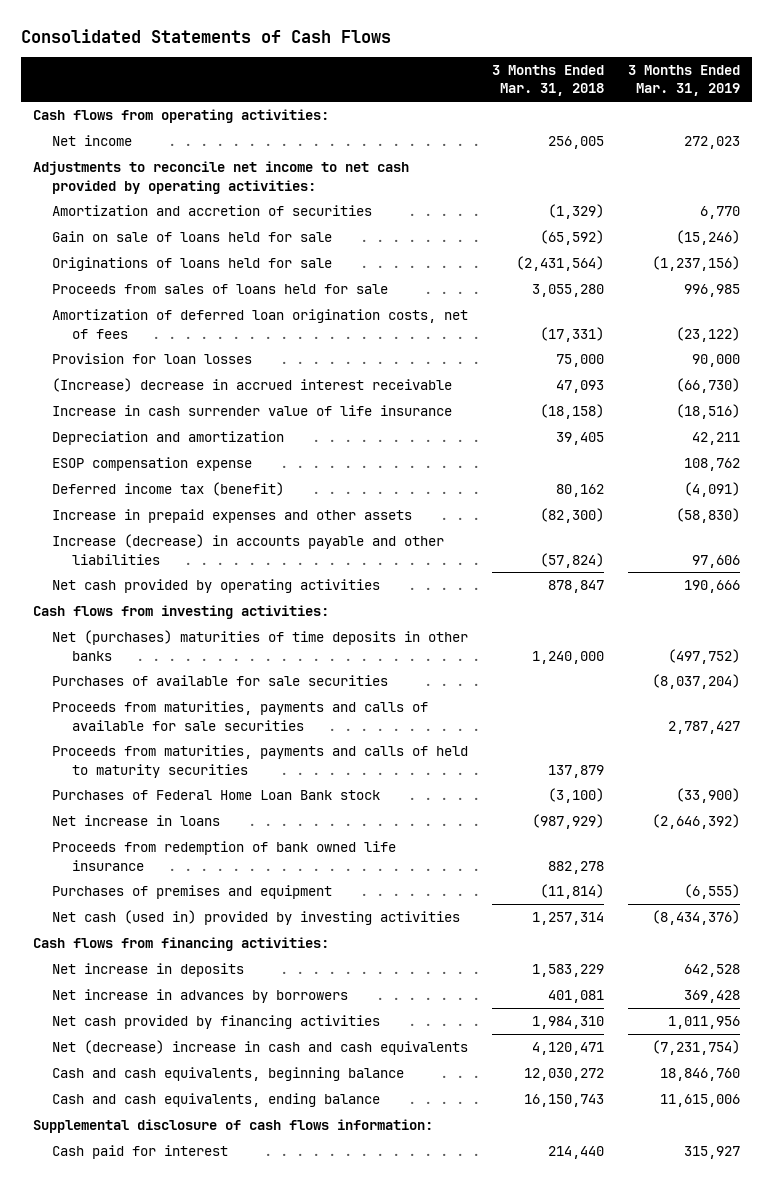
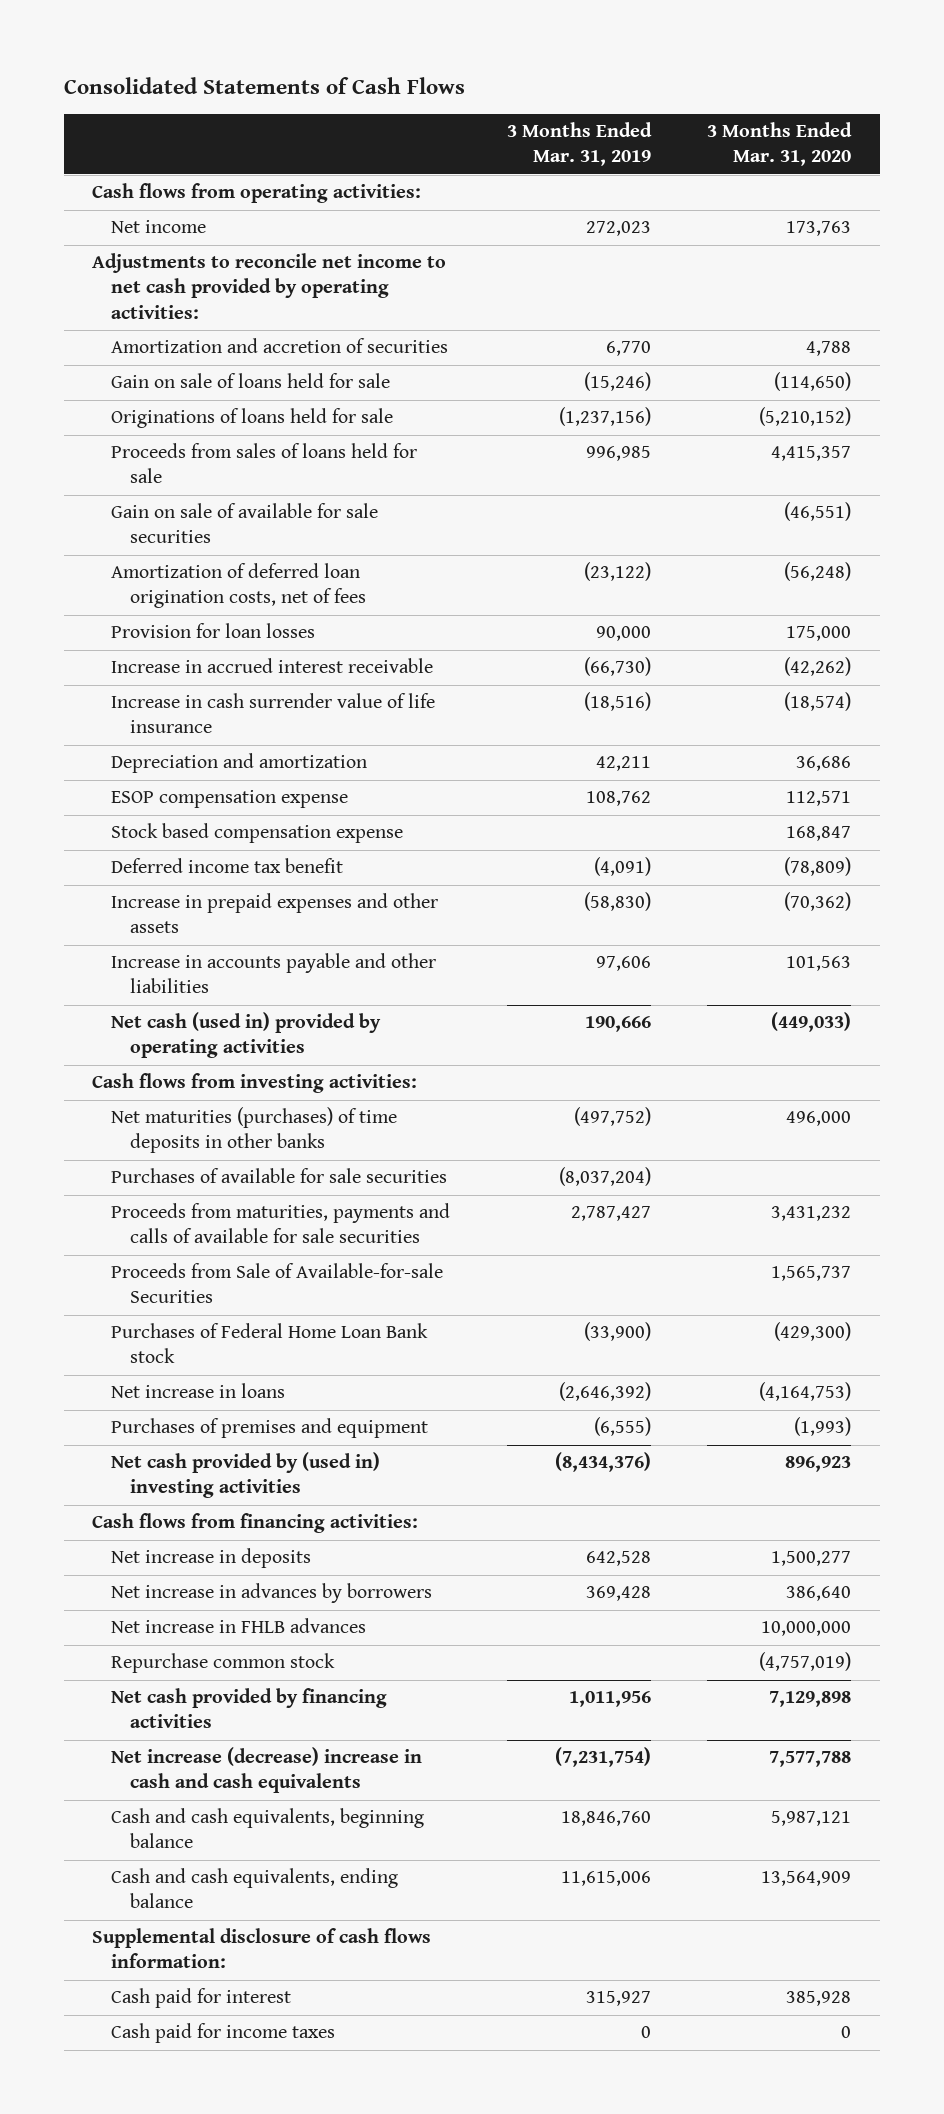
[492,65,605,97] 3 Months Ended Mar. 31, 2018 -> none
none -> [707,122,853,167] 3 Months Ended Mar. 31, 2020
none -> [111,503,379,544] Gain on sale of available for sale securities
[52,378,453,393] (Increase) decrease in accrued interest receivable -> [111,658,434,674] Increase in accrued interest receivable
none -> [111,823,404,844] Stock based compensation expense
[52,482,285,497] Deferred income tax (benefit) -> [111,858,344,874] Deferred income tax benefit
[52,534,445,565] Increase (decrease) in accounts payable and other liabilities -> [111,953,437,994] Increase in accounts payable and other liabilities
[52,579,381,594] Net cash provided by operating activities -> [111,1012,382,1059] Net cash (used in) provided by operating activities
[52,630,469,661] Net (purchases) maturities of time deposits in other banks -> [111,1107,398,1154] Net maturities (purchases) of time deposits in other banks
[52,745,469,778] Proceeds from maturities, payments and calls of held to maturity securities -> none
none -> [111,1263,444,1304] Proceeds from Sale of Available-for-sale Securities
[52,841,397,871] Proceeds from redemption of bank owned life insurance -> none
[52,910,461,926] Net cash (used in) provided by investing activities -> [111,1452,381,1499] Net cash provided by (used in) investing activities
none -> [111,1618,367,1634] Net increase in FHLB advances
none -> [111,1653,336,1674] Repurchase common stock
[52,1040,469,1056] Net (decrease) increase in cash and cash equivalents -> [111,1747,423,1794] Net increase (decrease) increase in cash and cash equivalents
none -> [111,2023,336,2044] Cash paid for income taxes

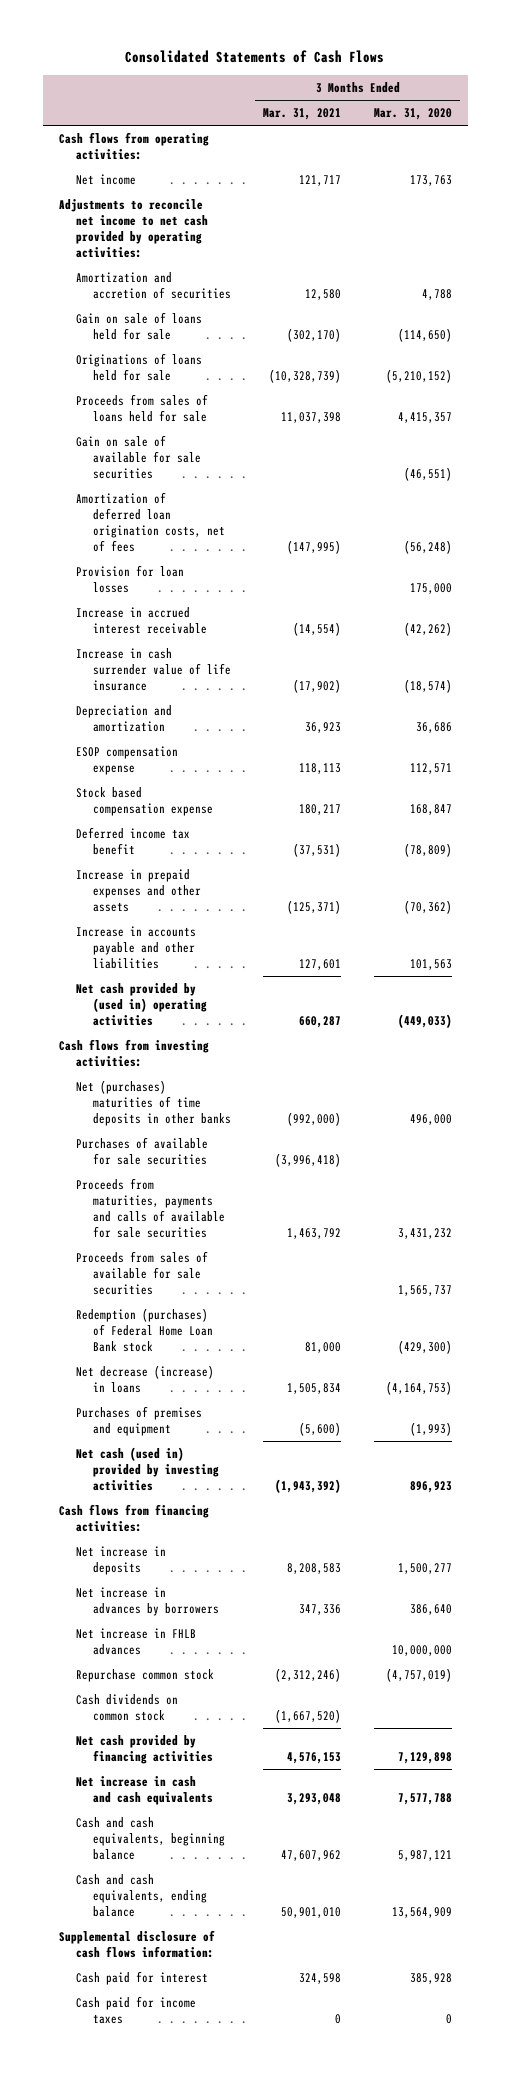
[506,122,652,167] 3 Months Ended Mar. 31, 2019 -> none
none -> [263,108,342,121] Mar. 31, 2021
[111,1012,382,1059] Net cash (used in) provided by operating activities -> [75,983,207,1027] Net cash provided by (used in) operating activities
[111,1107,398,1154] Net maturities (purchases) of time deposits in other banks -> [75,1080,231,1127] Net (purchases) maturities of time deposits in other banks
[111,1263,444,1304] Proceeds from Sale of Available-for-sale Securities -> [75,1251,208,1296] Proceeds from sales of available for sale securities
[111,1323,429,1364] Purchases of Federal Home Loan Bank stock -> [75,1308,213,1353] Redemption (purchases) of Federal Home Loan Bank stock
[111,1383,286,1399] Net increase in loans -> [75,1365,214,1394] Net decrease (increase) in loans
[111,1452,381,1499] Net cash provided by (used in) investing activities -> [75,1447,219,1492] Net cash (used in) provided by investing activities
none -> [75,1694,178,1722] Cash dividends on common stock
[111,1747,423,1794] Net increase (decrease) increase in cash and cash equivalents -> [75,1776,213,1806] Net increase in cash and cash equivalents

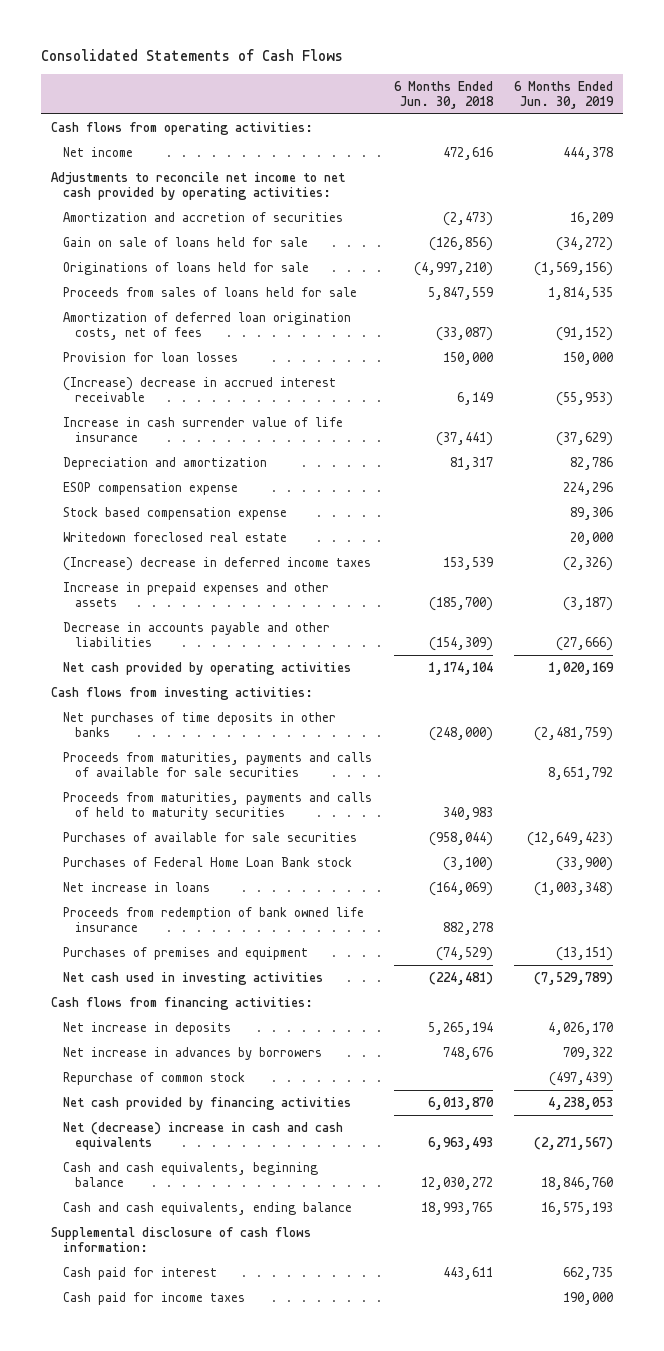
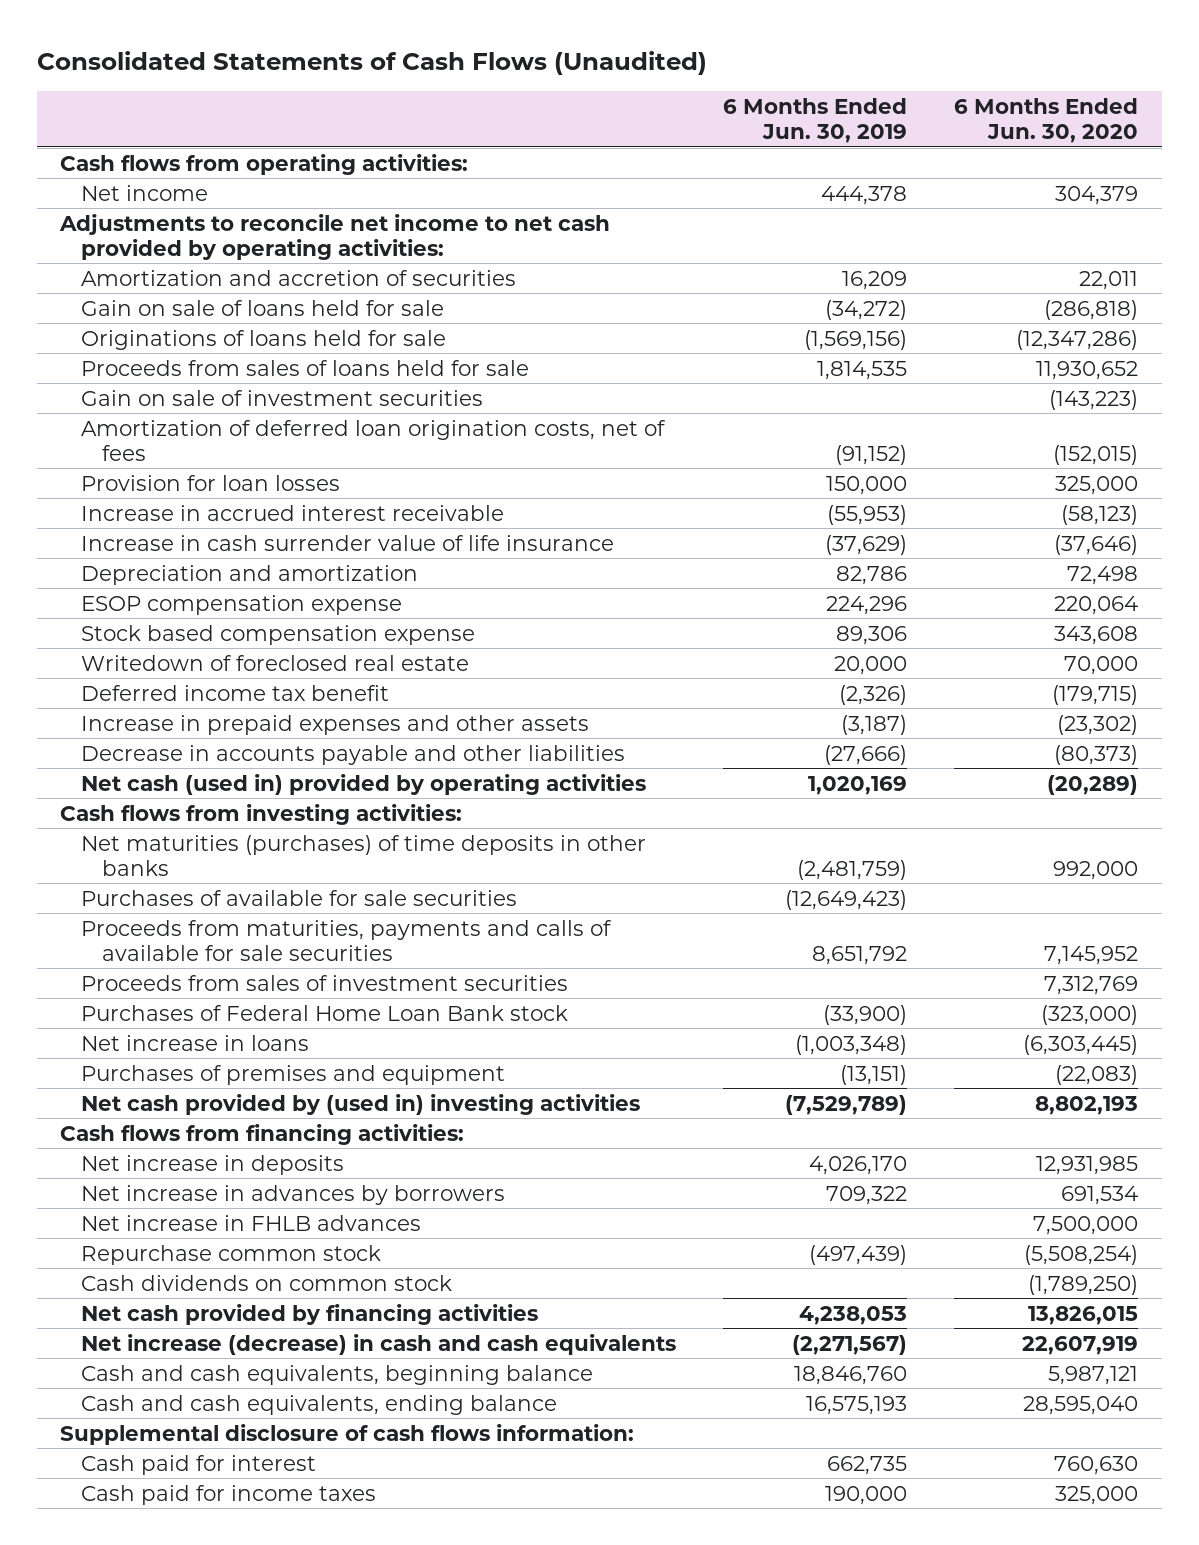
[40,49,343,62] Consolidated Statements of Cash Flows -> [36,50,707,75] Consolidated Statements of Cash Flows (Unaudited)
[393,80,494,110] 6 Months Ended Jun. 30, 2018 -> none
none -> [954,98,1139,144] 6 Months Ended Jun. 30, 2020
none -> [81,389,484,406] Gain on sale of investment securities
[63,376,337,402] (Increase) decrease in accrued interest receivable -> [81,504,505,521] Increase in accrued interest receivable
[63,531,288,542] Writedown foreclosed real estate -> [81,654,470,671] Writedown of foreclosed real estate
[63,556,372,571] (Increase) decrease in deferred income taxes -> [81,684,390,701] Deferred income tax benefit
[63,661,352,675] Net cash provided by operating activities -> [81,773,647,795] Net cash (used in) provided by operating activities
[63,791,373,820] Proceeds from maturities, payments and calls of held to maturity securities -> none
[63,711,337,737] Net purchases of time deposits in other banks -> [81,834,647,876] Net maturities (purchases) of time deposits in other banks
[63,751,373,777] Proceeds from maturities, payments and calls of available for sale securities -> [81,919,613,961] Proceeds from maturities, payments and calls of available for sale securities
none -> [81,974,569,991] Proceeds from sales of investment securities
[63,906,365,932] Proceeds from redemption of bank owned life insurance -> none
[63,971,324,985] Net cash used in investing activities -> [81,1093,641,1115] Net cash provided by (used in) investing activities
none -> [81,1214,422,1231] Net increase in FHLB advances
[63,1071,246,1085] Repurchase of common stock -> [81,1244,382,1265] Repurchase common stock
none -> [81,1274,453,1291] Cash dividends on common stock
[63,1121,344,1150] Net (decrease) increase in cash and cash equivalents -> [81,1333,677,1355] Net increase (decrease) in cash and cash equivalents

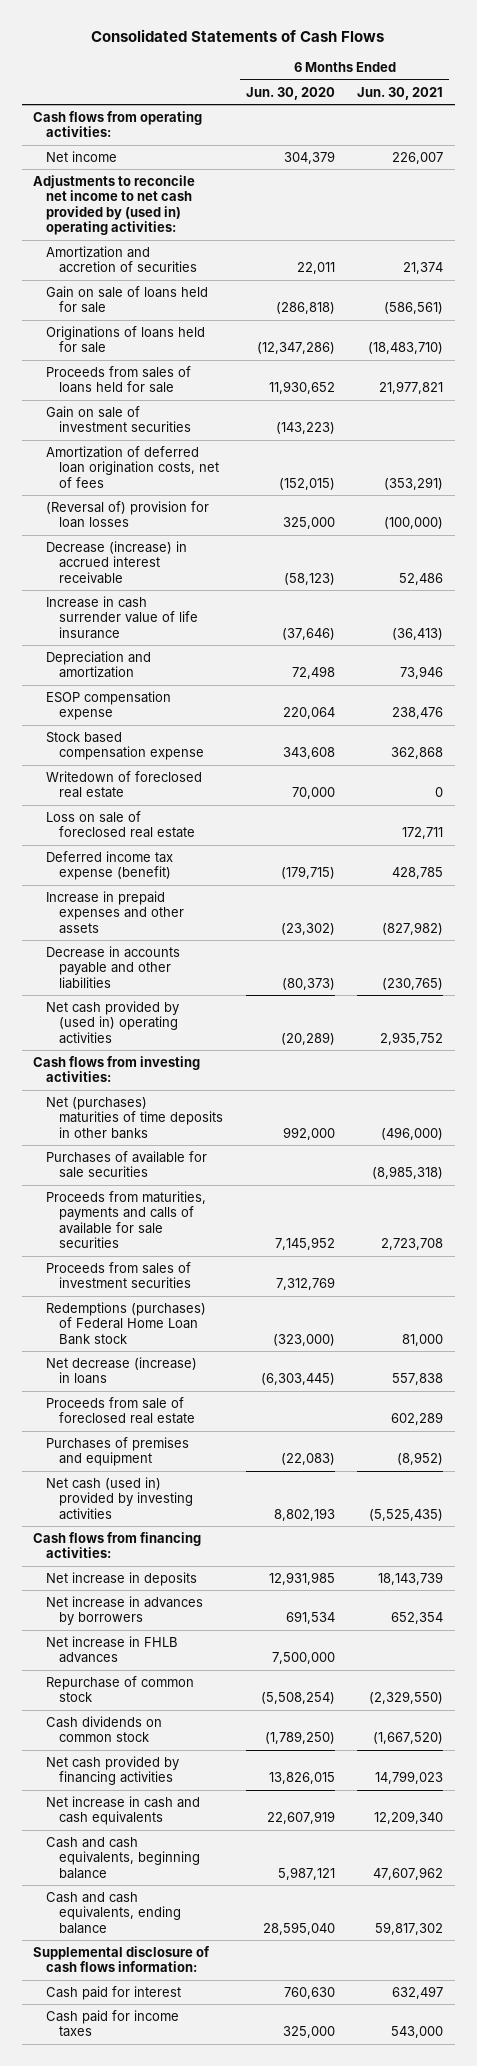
[36,50,707,75] Consolidated Statements of Cash Flows (Unaudited) -> [91,29,385,43] Consolidated Statements of Cash Flows
[723,98,908,144] 6 Months Ended Jun. 30, 2019 -> none
none -> [357,86,444,100] Jun. 30, 2021
[59,213,611,260] Adjustments to reconcile net income to net cash provided by operating activities: -> [33,175,196,236] Adjustments to reconcile net income to net cash provided by (used in) operating activities:
[81,474,341,491] Provision for loan losses -> [46,501,210,529] (Reversal of) provision for loan losses
[81,504,505,521] Increase in accrued interest receivable -> [46,541,188,584] Decrease (increase) in accrued interest receivable
none -> [46,811,196,839] Loss on sale of foreclosed real estate
[81,684,390,701] Deferred income tax benefit -> [46,851,174,881] Deferred income tax expense (benefit)
[81,773,647,795] Net cash (used in) provided by operating activities -> [46,1001,180,1044] Net cash provided by (used in) operating activities
[81,834,647,876] Net maturities (purchases) of time deposits in other banks -> [46,1097,224,1139] Net (purchases) maturities of time deposits in other banks
[81,1004,569,1021] Purchases of Federal Home Loan Bank stock -> [46,1302,207,1345] Redemptions (purchases) of Federal Home Loan Bank stock
[81,1034,310,1051] Net increase in loans -> [46,1357,198,1385] Net decrease (increase) in loans
none -> [46,1397,196,1425] Proceeds from sale of foreclosed real estate
[81,1093,641,1115] Net cash provided by (used in) investing activities -> [46,1477,194,1520] Net cash (used in) provided by investing activities
[81,1244,382,1265] Repurchase common stock -> [46,1676,195,1703] Repurchase of common stock
[81,1333,677,1355] Net increase (decrease) in cash and cash equivalents -> [46,1796,201,1826] Net increase in cash and cash equivalents

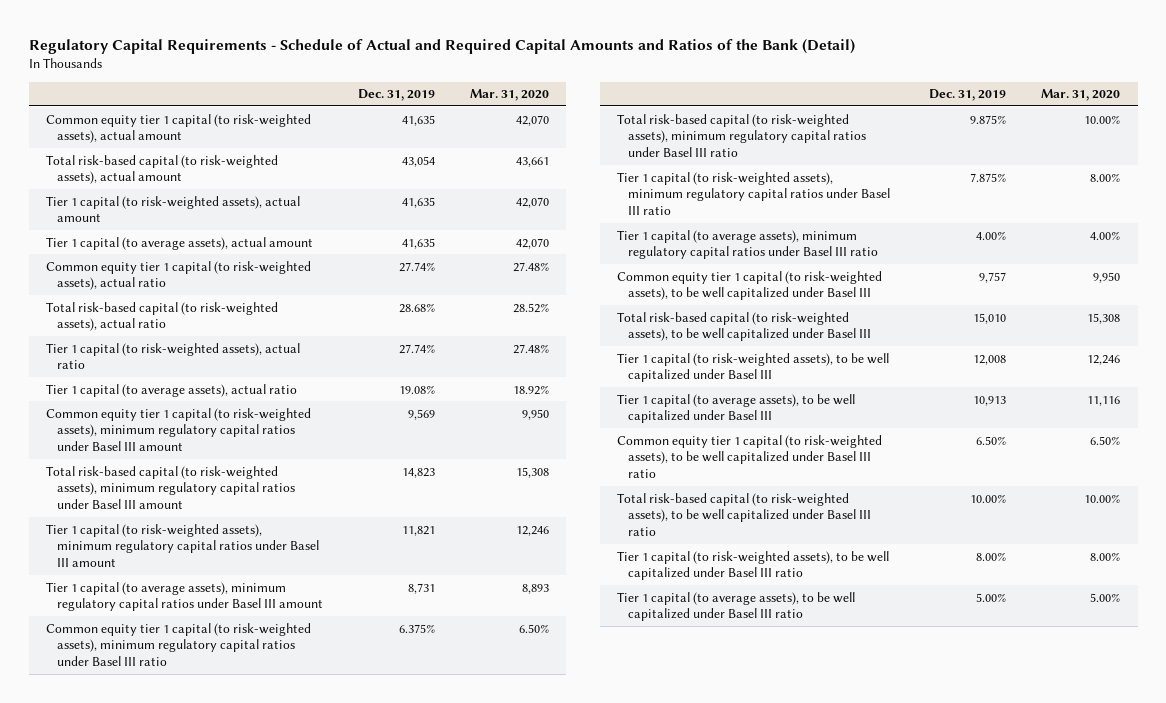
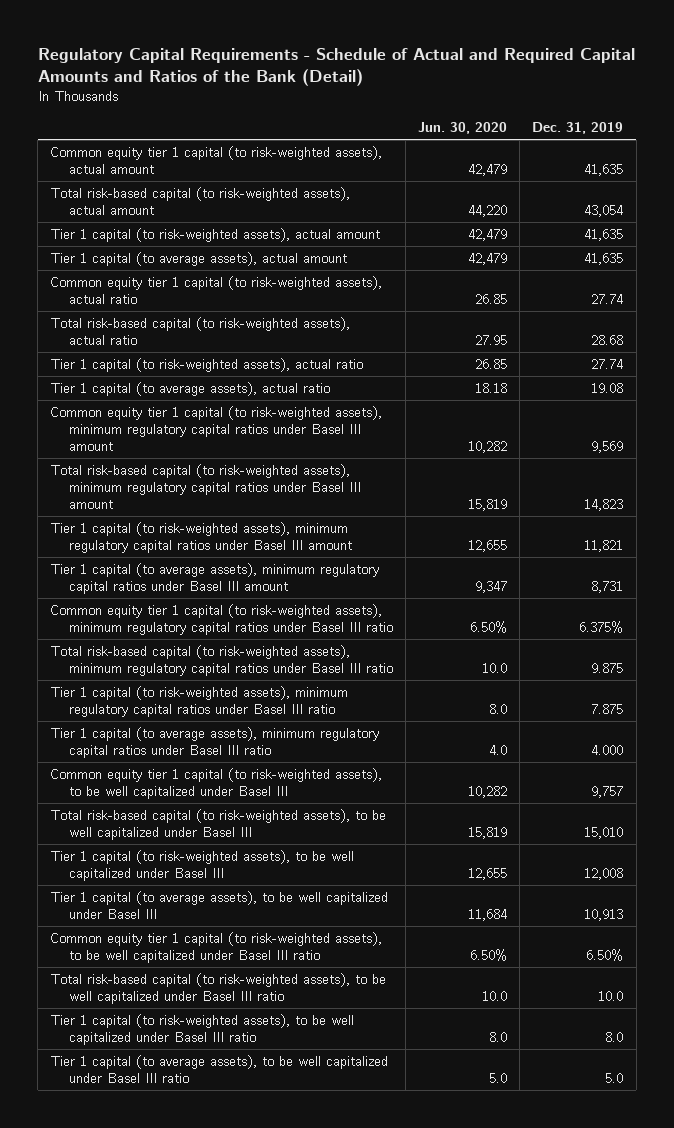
[469,89,549,102] Mar. 31, 2020 -> none
none -> [418,122,508,135] Jun. 30, 2020
[398,261,435,272] 27.74% -> [591,294,624,305] 27.74
[398,302,435,313] 28.68% -> [591,335,624,346] 28.68
[398,343,435,354] 27.74% -> [591,358,624,369] 27.74
[398,384,435,394] 19.08% -> [591,382,624,393] 19.08
[970,114,1007,124] 9.875% -> [591,663,624,674] 9.875
[970,172,1007,182] 7.875% -> [591,704,624,715] 7.875
[976,230,1007,240] 4.00% -> [591,745,624,756] 4.000
[970,493,1007,503] 10.00% -> [598,991,624,1002] 10.0
[976,551,1007,561] 8.00% -> [605,1032,624,1043] 8.0
[976,592,1007,602] 5.00% -> [605,1073,624,1084] 5.0

